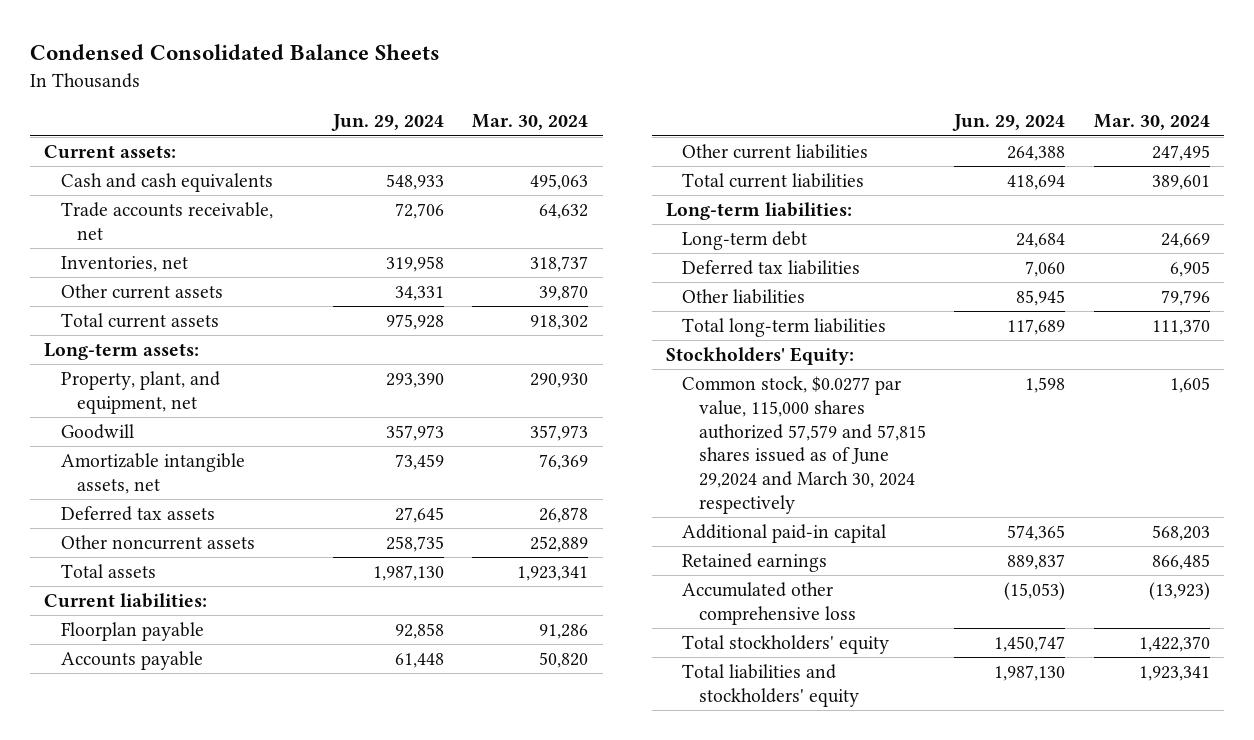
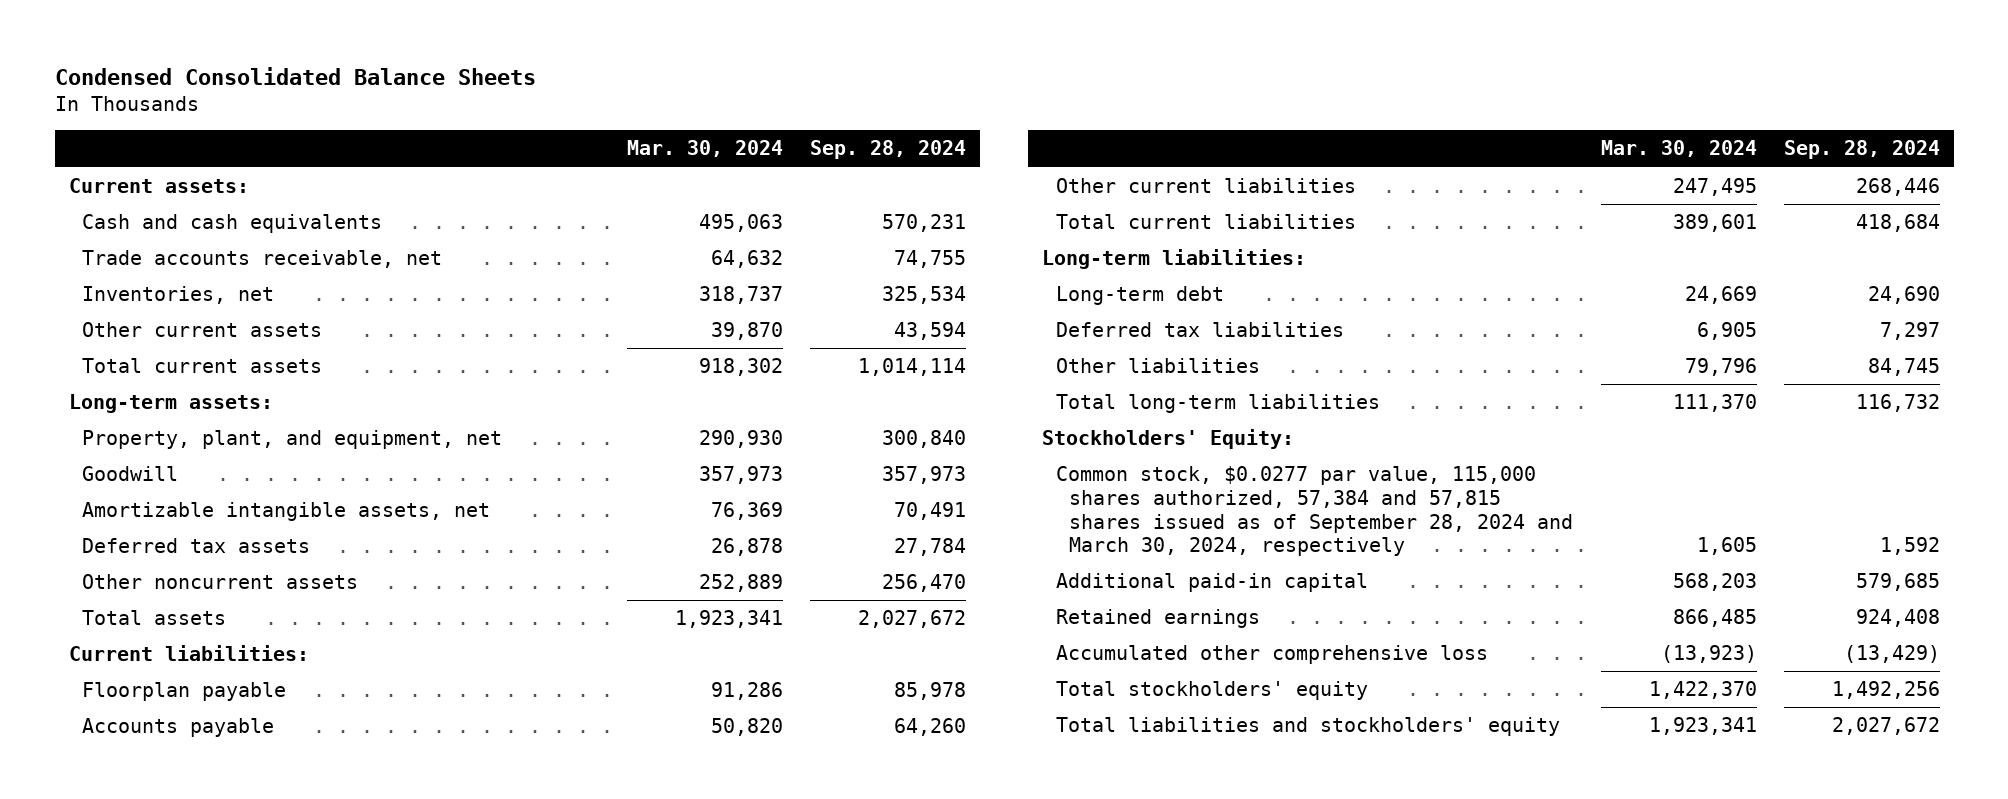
[330,114,444,132] Jun. 29, 2024 -> none
none -> [810,140,967,160] Sep. 28, 2024
[682,375,926,514] Common stock, $0.0277 par value, 115,000 shares authorized 57,579 and 57,815 shares issued as of June 29,2024 and March 30, 2024 respectively -> [1055,466,1574,557] Common stock, $0.0277 par value, 115,000 shares authorized, 57,384 and 57,815 shares issued as of September 28, 2024 and March 30, 2024, respectively

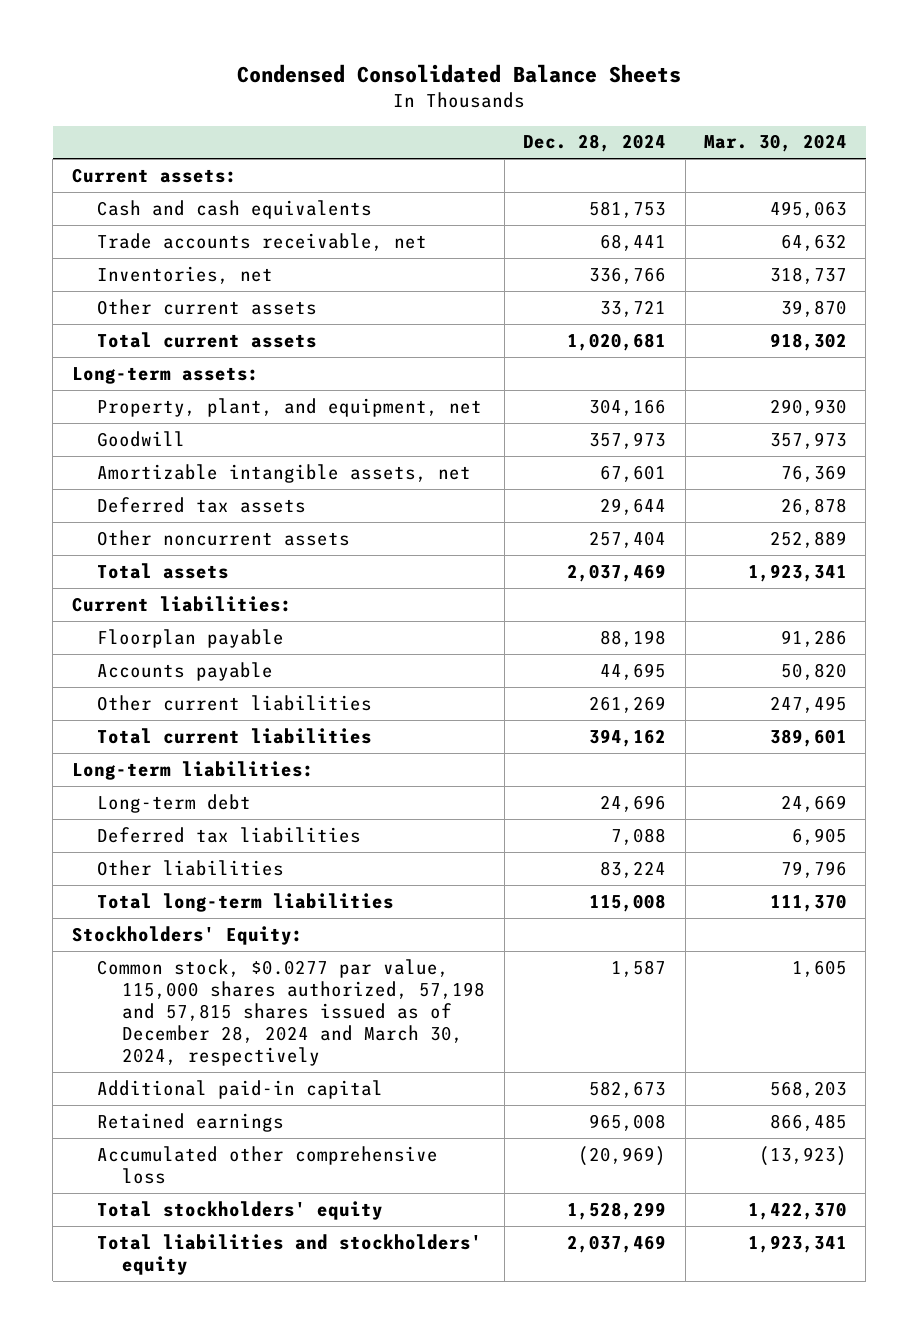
[810,140,967,160] Sep. 28, 2024 -> none
none -> [523,134,667,153] Dec. 28, 2024
[1055,466,1574,557] Common stock, $0.0277 par value, 115,000 shares authorized, 57,384 and 57,815 shares issued as of September 28, 2024 and March 30, 2024, respectively -> [97,958,486,1067] Common stock, $0.0277 par value, 115,000 shares authorized, 57,198 and 57,815 shares issued as of December 28, 2024 and March 30, 2024, respectively

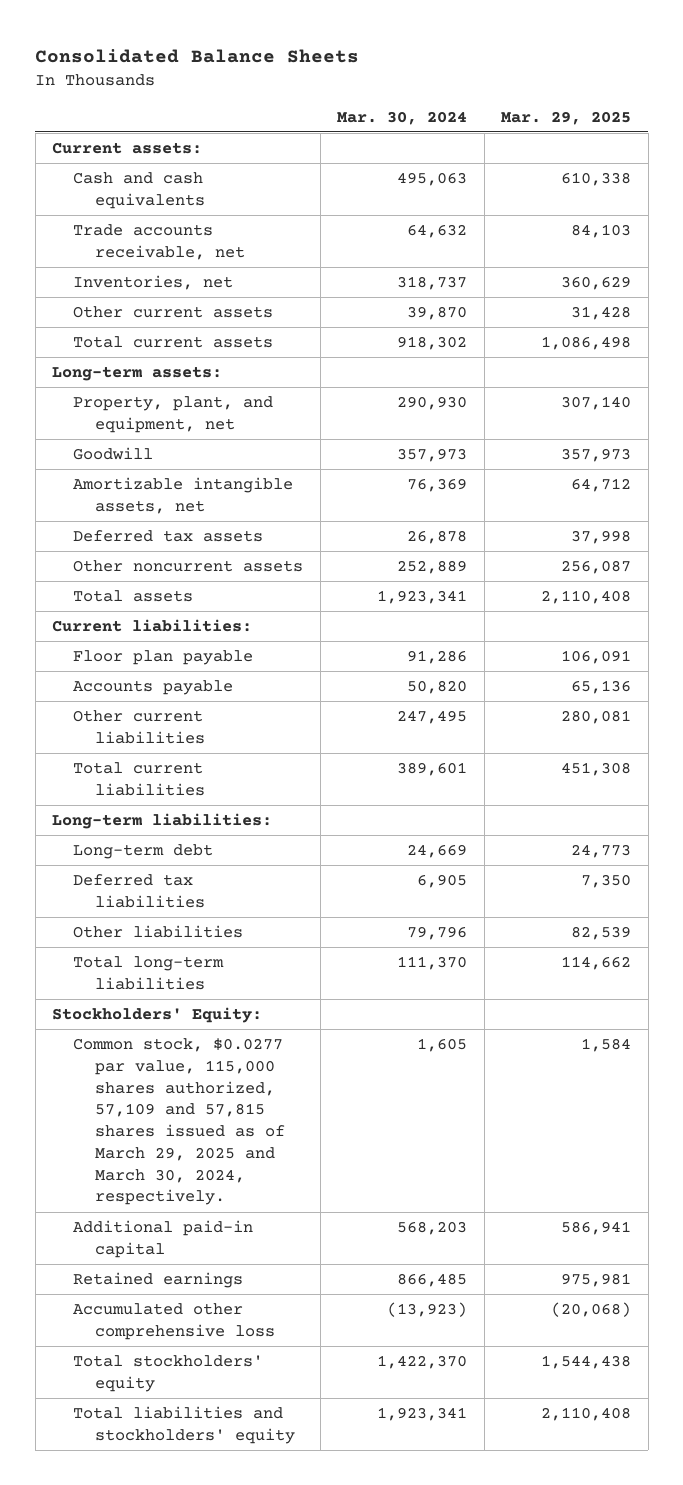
[237,63,682,83] Condensed Consolidated Balance Sheets -> [35,48,360,63] Consolidated Balance Sheets
[523,134,667,153] Dec. 28, 2024 -> none
none -> [501,110,632,125] Mar. 29, 2025
[97,628,285,648] Floorplan payable -> [73,650,254,666] Floor plan payable
[97,958,486,1067] Common stock, $0.0277 par value, 115,000 shares authorized, 57,198 and 57,815 shares issued as of December 28, 2024 and March 30, 2024, respectively -> [73,1038,285,1206] Common stock, $0.0277 par value, 115,000 shares authorized, 57,109 and 57,815 shares issued as of March 29, 2025 and March 30, 2024, respectively.

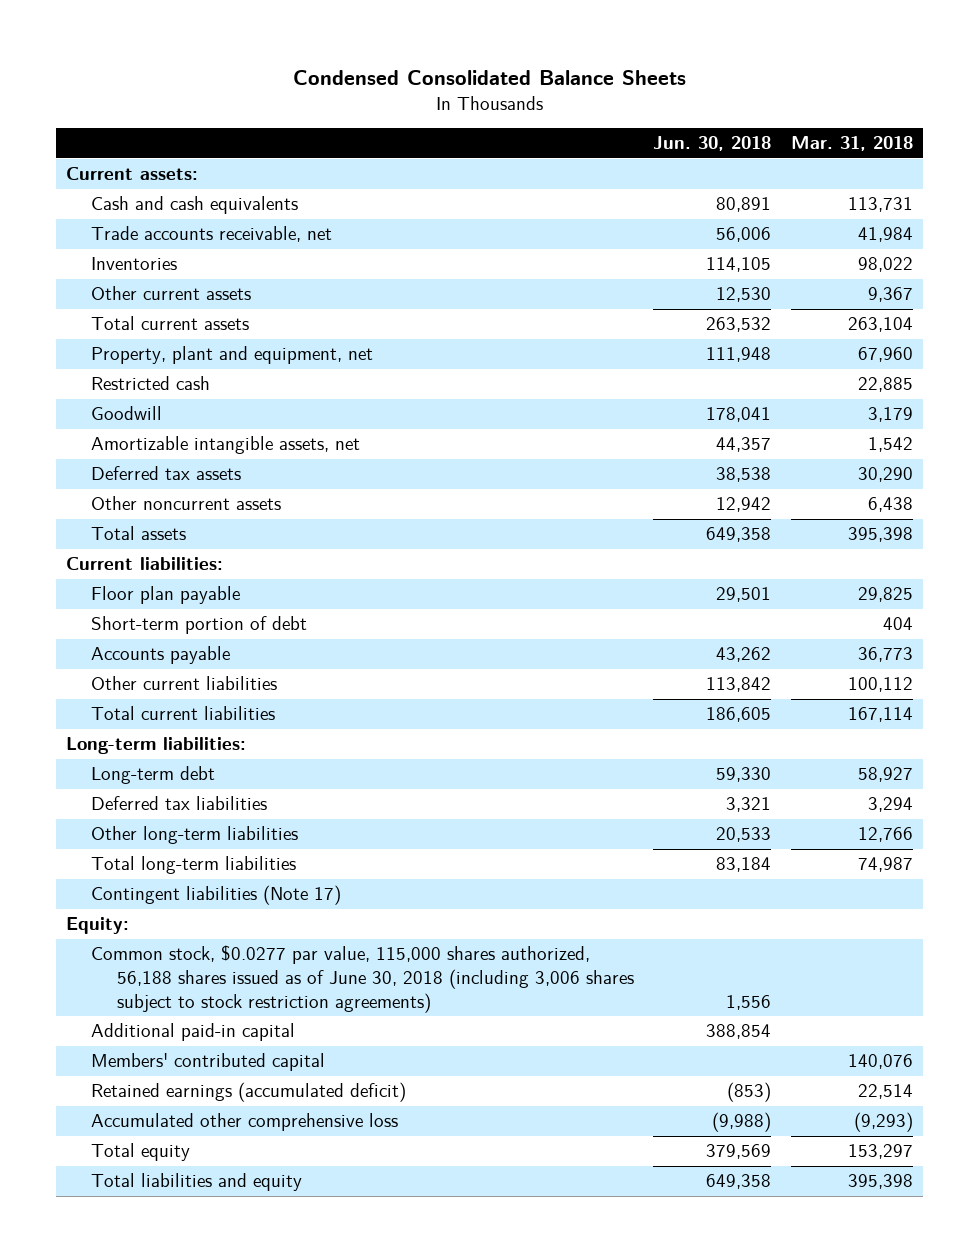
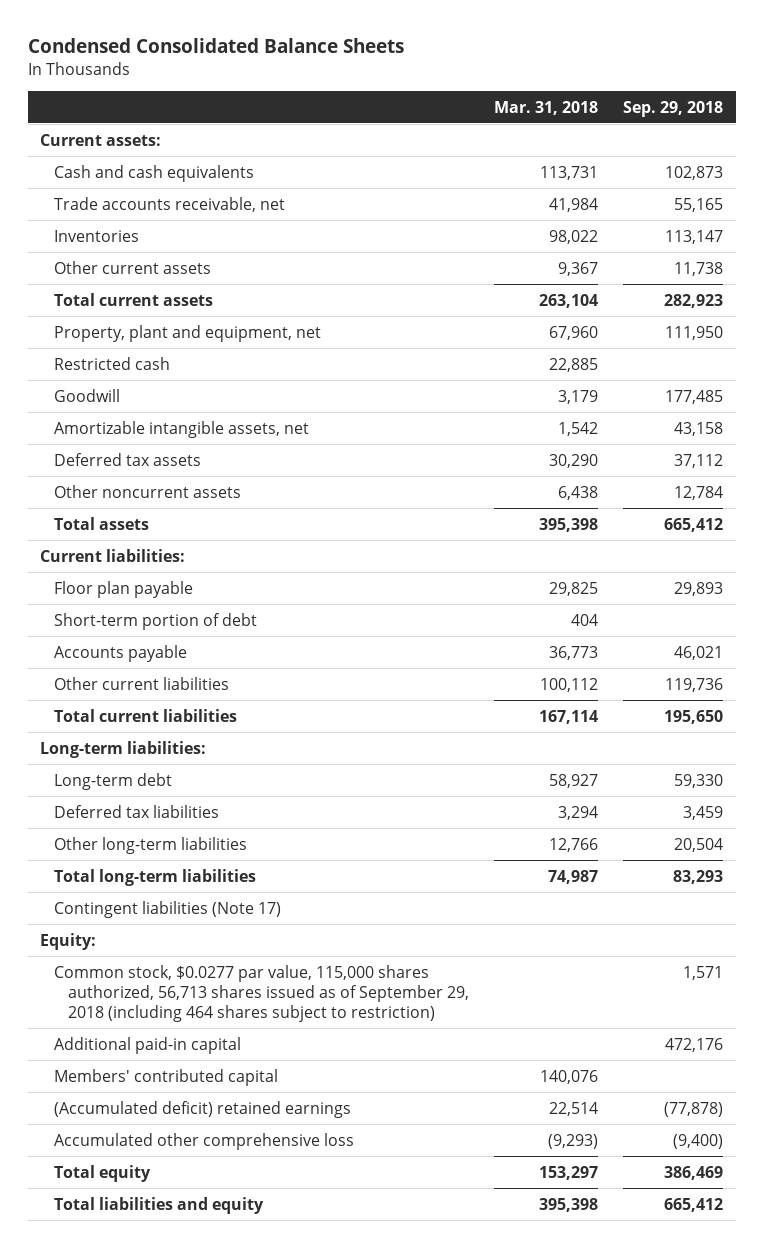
[653,136,772,152] Jun. 30, 2018 -> none
none -> [623,100,724,117] Sep. 29, 2018
[91,945,634,1013] Common stock, $0.0277 par value, 115,000 shares authorized, 56,188 shares issued as of June 30, 2018 (including 3,006 shares subject to stock restriction agreements) -> [53,964,469,1022] Common stock, $0.0277 par value, 115,000 shares authorized, 56,713 shares issued as of September 29, 2018 (including 464 shares subject to restriction)
[91,1082,407,1103] Retained earnings (accumulated deficit) -> [53,1100,351,1118] (Accumulated deficit) retained earnings

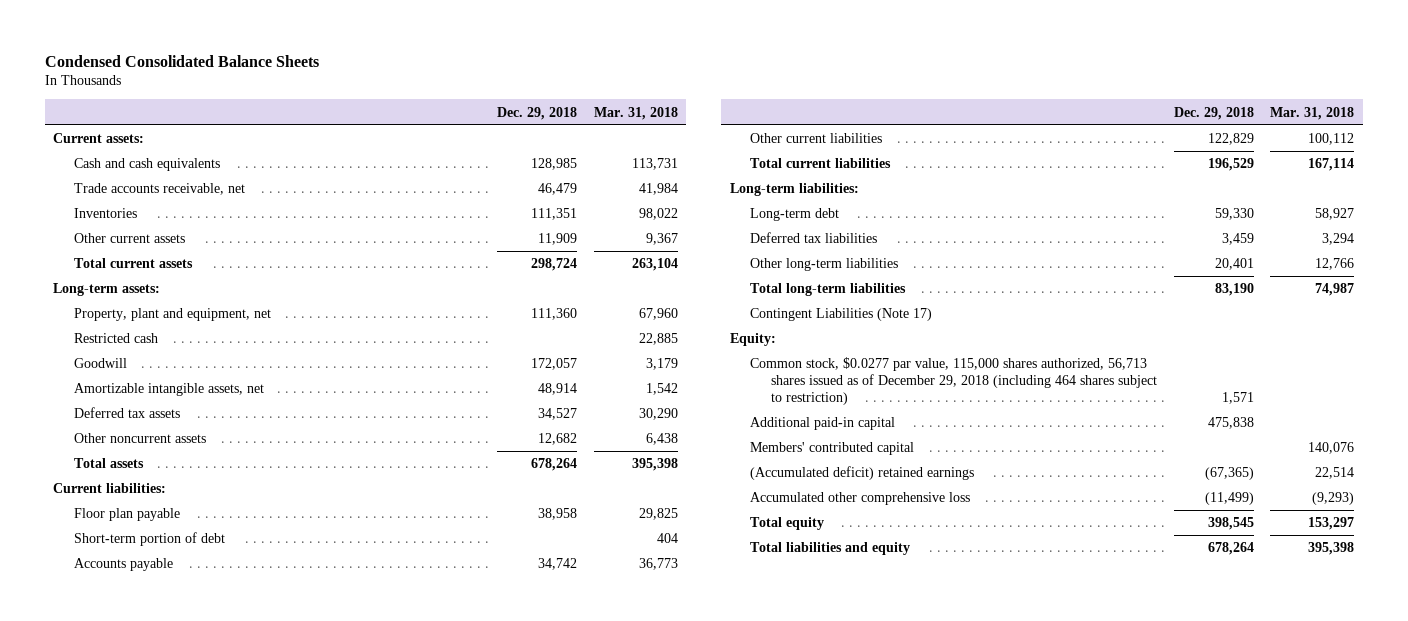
[623,100,724,117] Sep. 29, 2018 -> none
none -> [497,106,578,120] Dec. 29, 2018
none -> [53,283,161,297] Long-term assets:
[53,900,281,918] Contingent liabilities (Note 17) -> [750,308,933,322] Contingent Liabilities (Note 17)
[53,964,469,1022] Common stock, $0.0277 par value, 115,000 shares authorized, 56,713 shares issued as of September 29, 2018 (including 464 shares subject to restriction) -> [750,357,1157,405] Common stock, $0.0277 par value, 115,000 shares authorized, 56,713 shares issued as of December 29, 2018 (including 464 shares subject to restriction)

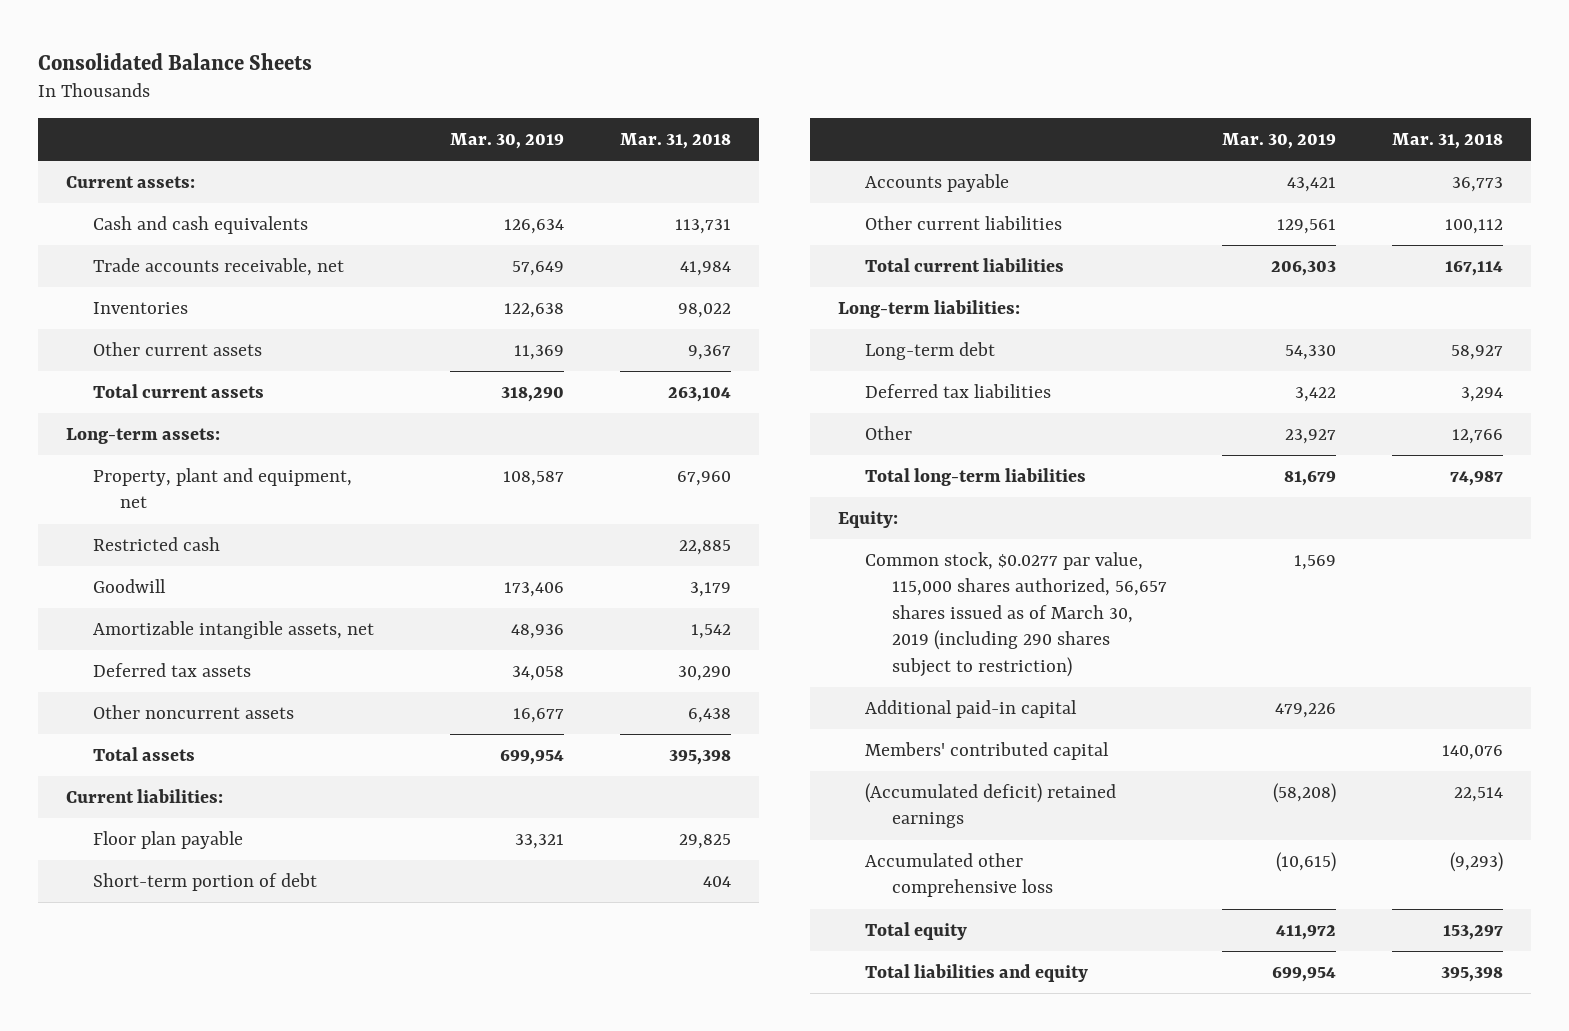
[44,54,319,67] Condensed Consolidated Balance Sheets -> [37,52,312,70] Consolidated Balance Sheets
[497,106,578,120] Dec. 29, 2018 -> none
none -> [450,132,565,149] Mar. 30, 2019
[750,258,899,272] Other long-term liabilities -> [864,425,912,440] Other
[750,308,933,322] Contingent Liabilities (Note 17) -> none
[750,357,1157,405] Common stock, $0.0277 par value, 115,000 shares authorized, 56,713 shares issued as of December 29, 2018 (including 464 shares subject to restriction) -> [864,551,1167,677] Common stock, $0.0277 par value, 115,000 shares authorized, 56,657 shares issued as of March 30, 2019 (including 290 shares subject to restriction)

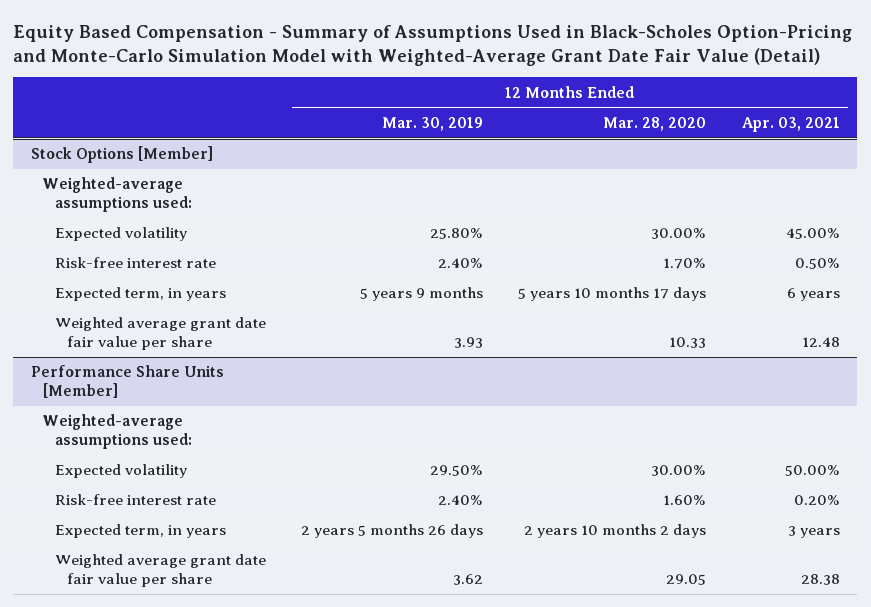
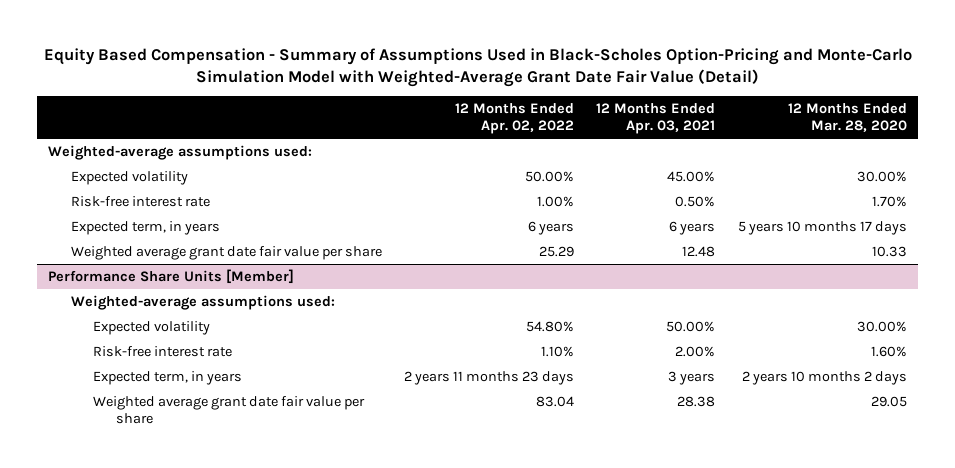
[382,117,484,132] Mar. 30, 2019 -> none
none -> [455,103,575,135] 12 Months Ended Apr. 02, 2022
[31,146,214,164] Stock Options [Member] -> none
[793,495,840,506] 0.20% -> [675,346,716,358] 2.00%

